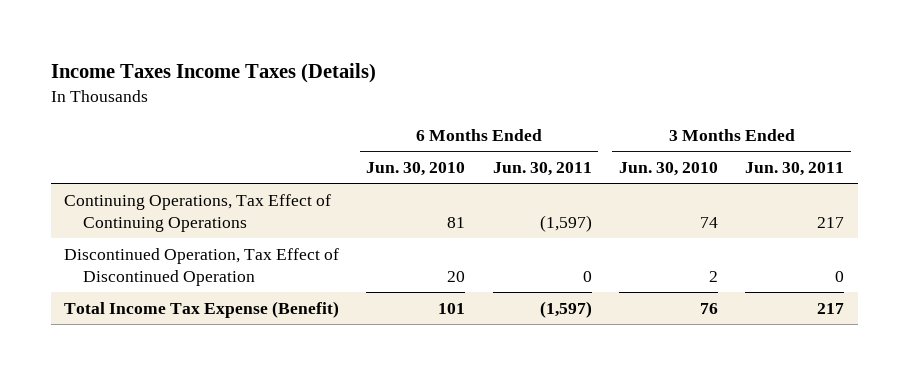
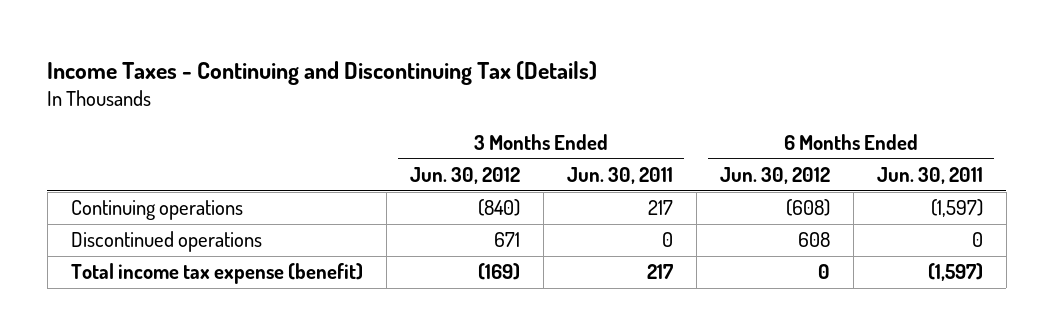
[50,62,376,83] Income Taxes Income Taxes (Details) -> [47,60,598,85] Income Taxes - Continuing and Discontinuing Tax (Details)
[366,161,466,176] Jun. 30, 2010 -> none
[618,161,718,176] Jun. 30, 2010 -> none
none -> [409,167,520,185] Jun. 30, 2012
none -> [719,167,830,185] Jun. 30, 2012
[64,193,332,232] Continuing Operations, Tax Effect of Continuing Operations -> [70,200,243,221] Continuing operations
[64,247,340,286] Discontinued Operation, Tax Effect of Discontinued Operation -> [70,231,262,253] Discontinued operations
[64,300,340,318] Total Income Tax Expense (Benefit) -> [70,263,363,285] Total income tax expense (benefit)

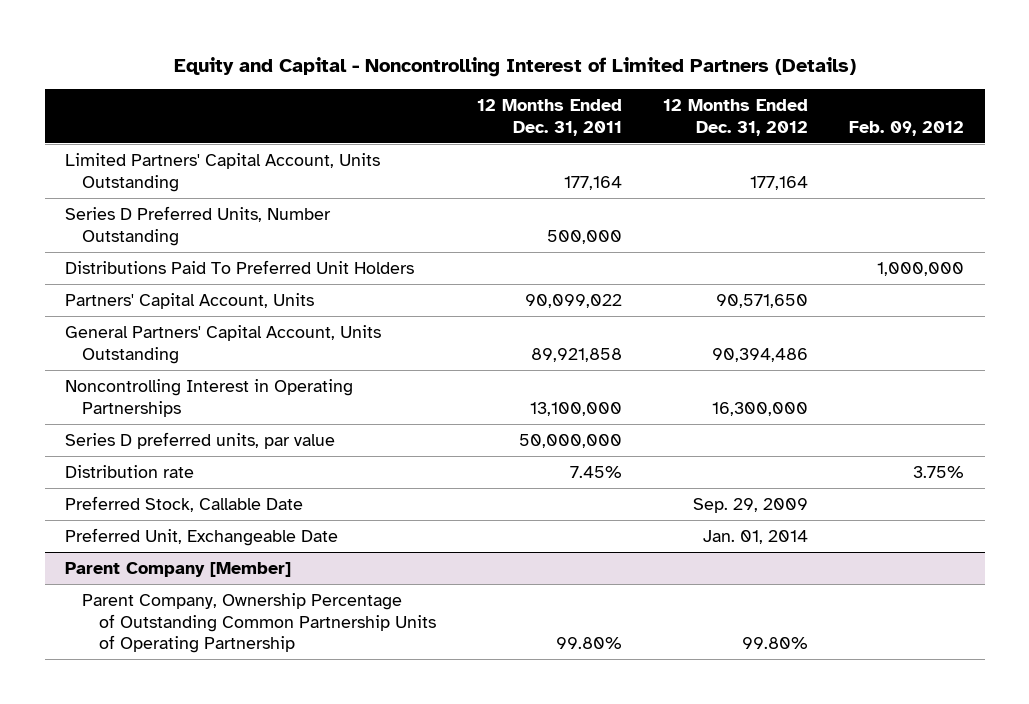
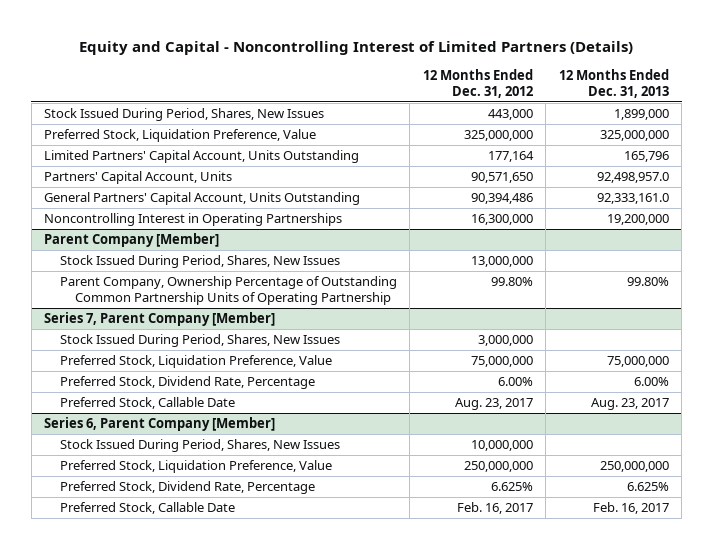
[477,99,623,136] 12 Months Ended Dec. 31, 2011 -> none
[849,120,965,136] Feb. 09, 2012 -> none
none -> [558,68,669,99] 12 Months Ended Dec. 31, 2013
none -> [44,108,325,122] Stock Issued During Period, Shares, New Issues
none -> [44,129,317,143] Preferred Stock, Liquidation Preference, Value
[65,206,332,246] Series D Preferred Units, Number Outstanding -> none
[65,260,415,275] Distributions Paid To Preferred Unit Holders -> none
[65,432,336,450] Series D preferred units, par value -> none
[65,465,195,479] Distribution rate -> none
[65,496,304,513] Preferred Stock, Callable Date -> none
[65,528,339,547] Preferred Unit, Exchangeable Date -> none
none -> [59,255,340,269] Stock Issued During Period, Shares, New Issues
none -> [44,312,276,327] Series 7, Parent Company [Member]
none -> [59,334,340,348] Stock Issued During Period, Shares, New Issues
none -> [59,355,332,369] Preferred Stock, Liquidation Preference, Value
none -> [59,376,315,390] Preferred Stock, Dividend Rate, Percentage
none -> [59,397,235,410] Preferred Stock, Callable Date
none -> [44,417,276,432] Series 6, Parent Company [Member]
none -> [59,439,340,453] Stock Issued During Period, Shares, New Issues
none -> [59,460,332,474] Preferred Stock, Liquidation Preference, Value
none -> [59,481,315,495] Preferred Stock, Dividend Rate, Percentage
none -> [59,502,235,515] Preferred Stock, Callable Date

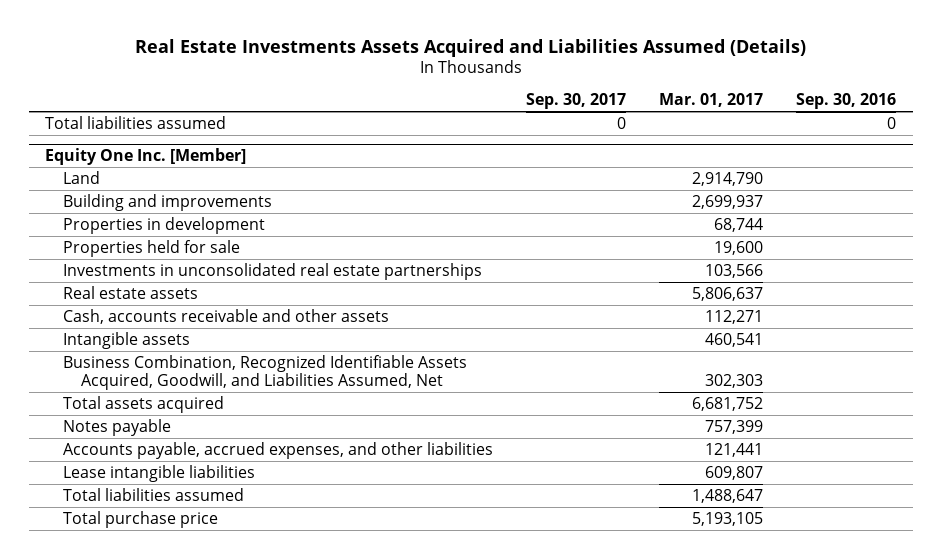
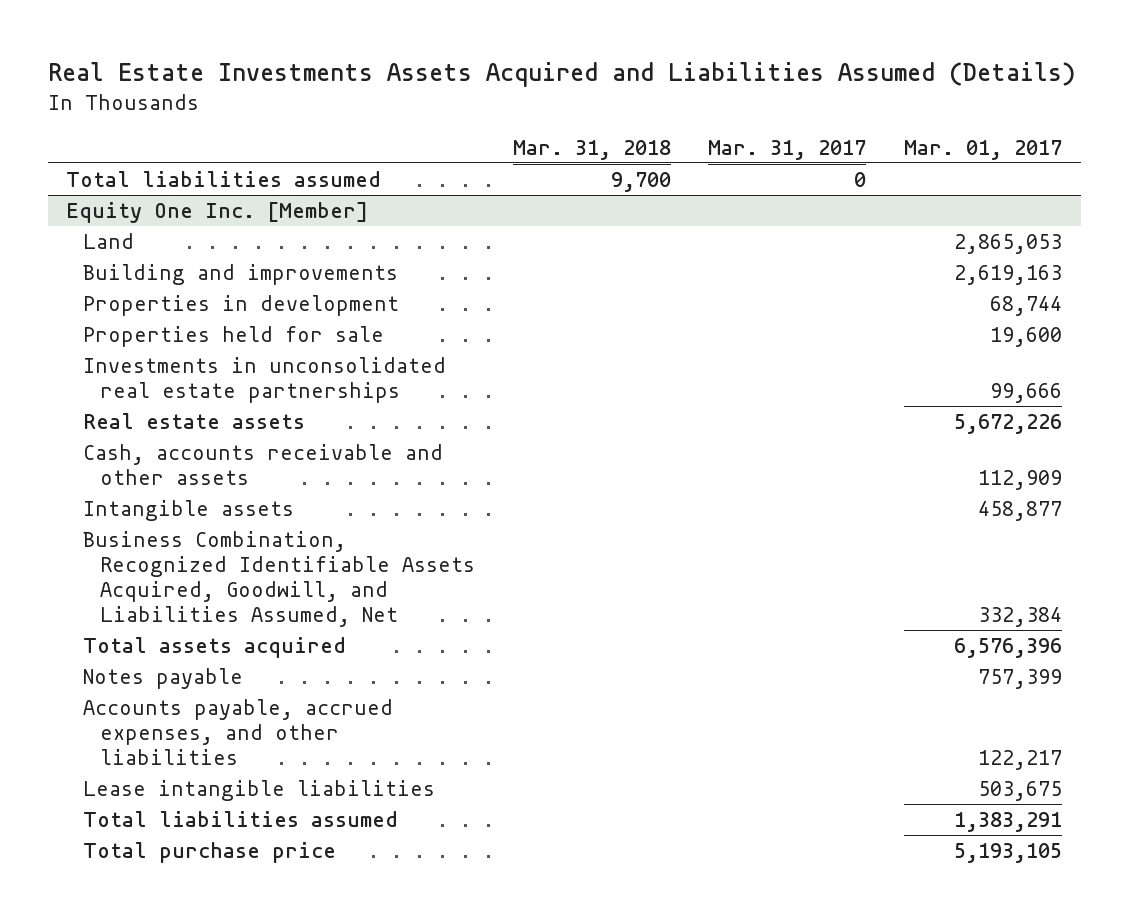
[526,93,627,110] Sep. 30, 2017 -> none
[796,93,897,110] Sep. 30, 2016 -> none
none -> [512,139,671,160] Mar. 31, 2018
none -> [708,139,867,160] Mar. 31, 2017
[692,171,764,186] 2,914,790 -> [953,233,1062,254] 2,865,053
[692,194,764,209] 2,699,937 -> [953,264,1062,285] 2,619,163
[705,263,764,278] 103,566 -> [989,382,1062,403] 99,666
[692,286,764,301] 5,806,637 -> [953,413,1062,434] 5,672,226
[705,309,764,324] 112,271 -> [977,469,1062,490] 112,909
[705,332,764,347] 460,541 -> [977,500,1062,521] 458,877
[705,374,764,389] 302,303 -> [977,607,1062,628] 332,384
[692,396,764,411] 6,681,752 -> [953,637,1062,658] 6,576,396
[705,442,764,457] 121,441 -> [977,750,1062,771] 122,217
[705,465,764,480] 609,807 -> [977,780,1062,801] 503,675
[692,488,764,503] 1,488,647 -> [953,811,1062,832] 1,383,291

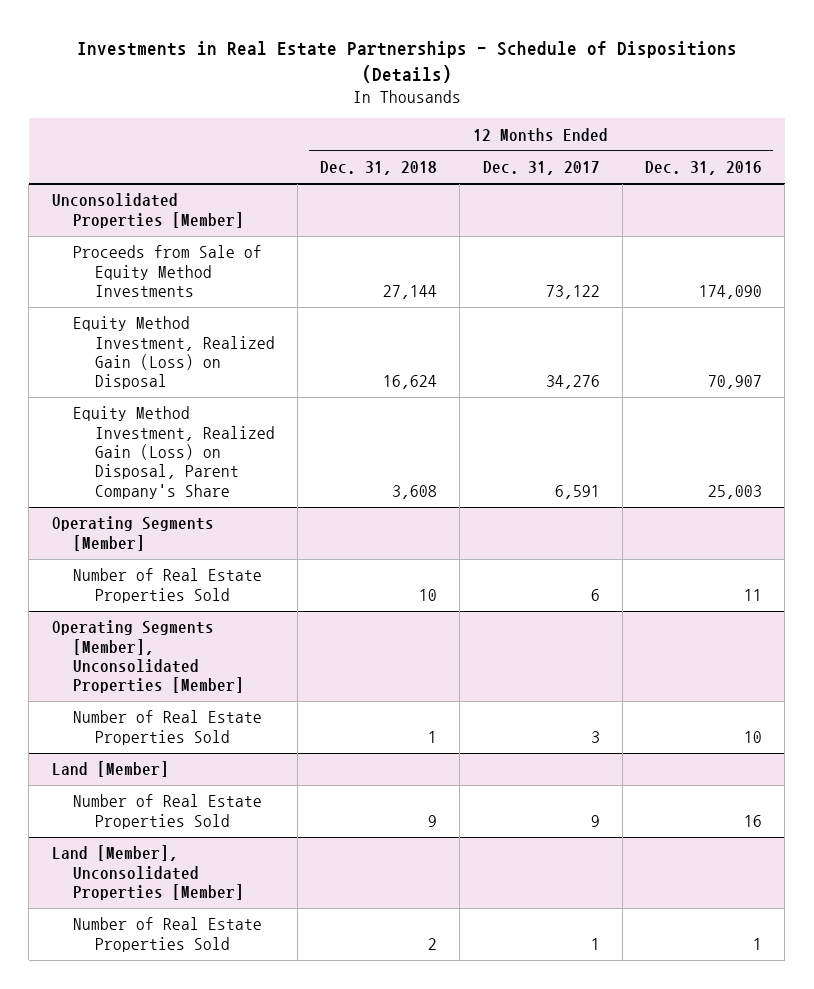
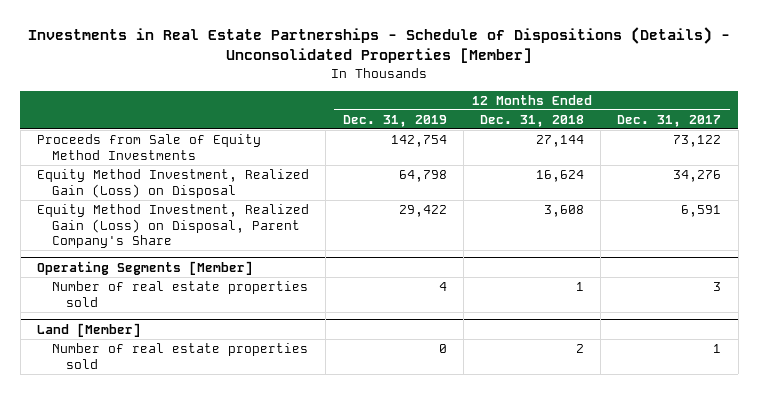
[76,41,737,83] Investments in Real Estate Partnerships - Schedule of Dispositions (Details) -> [28,27,731,64] Investments in Real Estate Partnerships - Schedule of Dispositions (Details) - Unconsolidated Properties [Member]
[645,161,763,176] Dec. 31, 2016 -> none
none -> [342,114,447,127] Dec. 31, 2019
[51,193,245,228] Unconsolidated Properties [Member] -> none
[51,620,245,694] Operating Segments [Member], Unconsolidated Properties [Member] -> none
[73,710,263,745] Number of Real Estate Properties Sold -> none
[73,568,263,603] Number of Real Estate Properties Sold -> [51,281,308,307] Number of real estate properties sold
[419,588,438,601] 10 -> [575,282,584,292] 1
[590,588,600,601] 6 -> [713,282,722,292] 3
[51,845,245,901] Land [Member], Unconsolidated Properties [Member] -> none
[73,917,263,952] Number of Real Estate Properties Sold -> none
[73,794,263,829] Number of Real Estate Properties Sold -> [51,343,308,369] Number of real estate properties sold
[428,814,438,827] 9 -> [575,344,584,354] 2
[590,814,600,827] 9 -> [713,344,722,354] 1

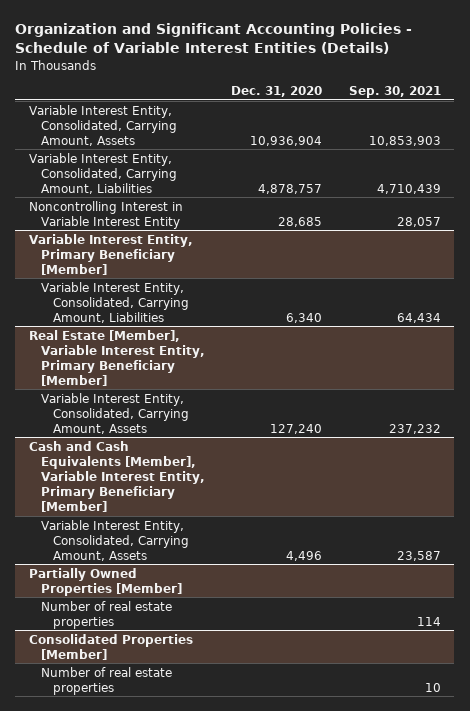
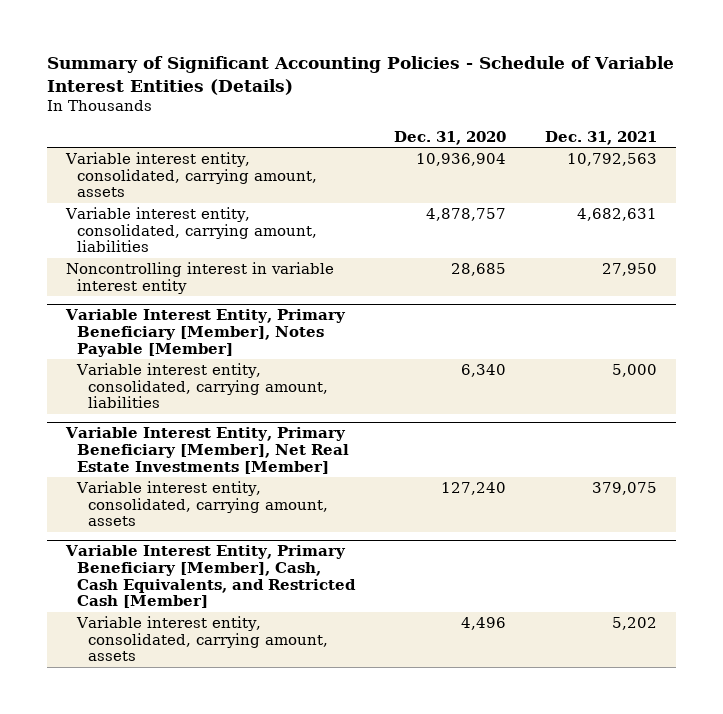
[15,23,413,55] Organization and Significant Accounting Policies - Schedule of Variable Interest Entities (Details) -> [46,56,674,95] Summary of Significant Accounting Policies - Schedule of Variable Interest Entities (Details)
[349,86,442,99] Sep. 30, 2021 -> none
none -> [544,130,657,145] Dec. 31, 2021
[28,567,182,596] Partially Owned Properties [Member] -> none
[40,600,172,629] Number of real estate properties -> none
[28,633,193,660] Consolidated Properties [Member] -> none
[40,666,172,695] Number of real estate properties -> none
[28,104,177,146] Variable Interest Entity, Consolidated, Carrying Amount, Assets -> [65,152,318,198] Variable interest entity, consolidated, carrying amount, assets
[28,152,177,194] Variable Interest Entity, Consolidated, Carrying Amount, Liabilities -> [65,207,318,253] Variable interest entity, consolidated, carrying amount, liabilities
[28,200,183,229] Noncontrolling Interest in Variable Interest Entity -> [66,262,335,294] Noncontrolling interest in variable interest entity
[28,233,193,275] Variable Interest Entity, Primary Beneficiary [Member] -> [65,309,347,357] Variable Interest Entity, Primary Beneficiary [Member], Notes Payable [Member]
[40,281,189,323] Variable Interest Entity, Consolidated, Carrying Amount, Liabilities -> [76,363,328,409] Variable interest entity, consolidated, carrying amount, liabilities
[28,329,205,386] Real Estate [Member], Variable Interest Entity, Primary Beneficiary [Member] -> [65,427,350,474] Variable Interest Entity, Primary Beneficiary [Member], Net Real Estate Investments [Member]
[40,392,189,434] Variable Interest Entity, Consolidated, Carrying Amount, Assets -> [76,481,328,527] Variable interest entity, consolidated, carrying amount, assets
[28,440,205,512] Cash and Cash Equivalents [Member], Variable Interest Entity, Primary Beneficiary [Member] -> [65,545,357,609] Variable Interest Entity, Primary Beneficiary [Member], Cash, Cash Equivalents, and Restricted Cash [Member]
[40,519,189,561] Variable Interest Entity, Consolidated, Carrying Amount, Assets -> [76,616,328,662] Variable interest entity, consolidated, carrying amount, assets

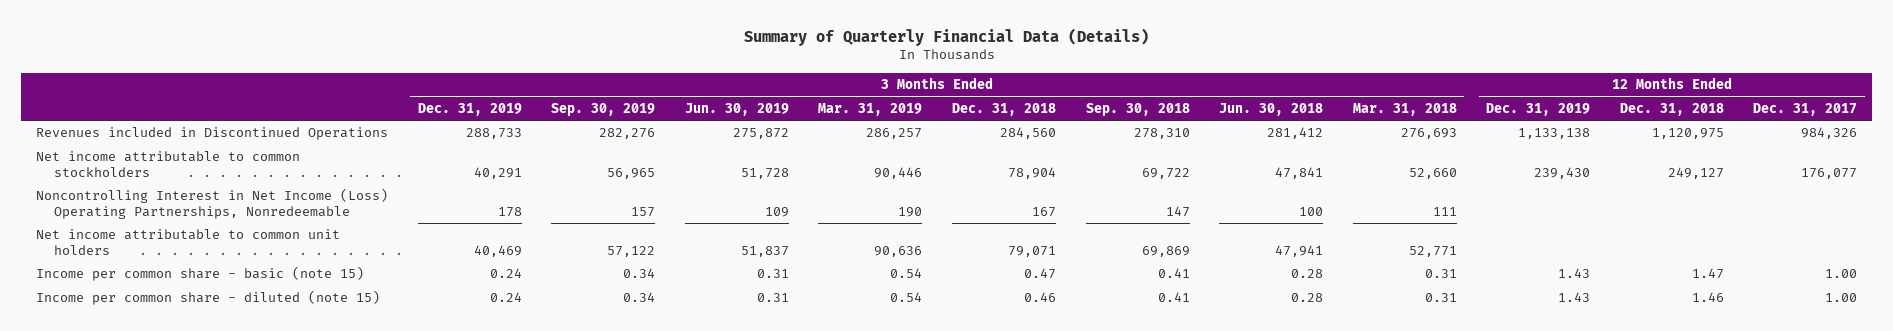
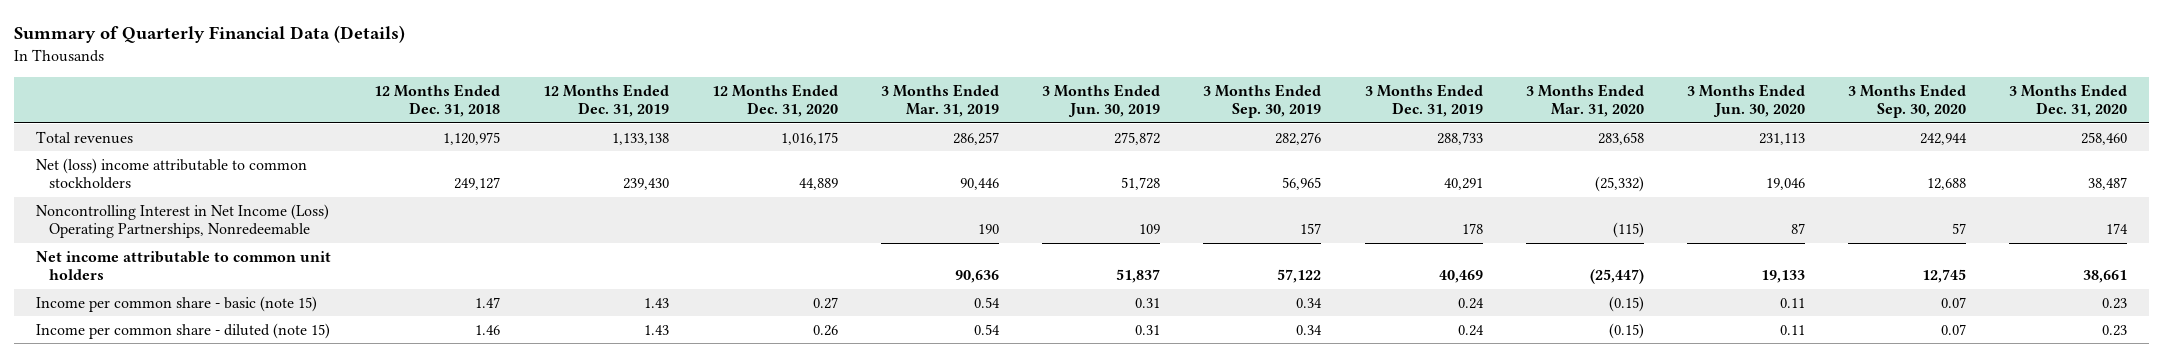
[951,102,1056,116] Dec. 31, 2018 -> none
[1085,102,1190,116] Sep. 30, 2018 -> none
[1219,102,1324,116] Jun. 30, 2018 -> none
[1352,102,1457,116] Mar. 31, 2018 -> none
[1753,102,1858,116] Dec. 31, 2017 -> none
none -> [712,83,839,118] 12 Months Ended Dec. 31, 2020
none -> [1525,83,1644,118] 3 Months Ended Mar. 31, 2020
none -> [1686,83,1805,118] 3 Months Ended Jun. 30, 2020
none -> [1847,83,1966,119] 3 Months Ended Sep. 30, 2020
none -> [2008,83,2127,118] 3 Months Ended Dec. 31, 2020
[36,127,389,141] Revenues included in Discontinued Operations -> [35,130,133,144] Total revenues
[36,151,301,177] Net income attributable to common stockholders -> [35,157,307,190] Net (loss) income attributable to common stockholders

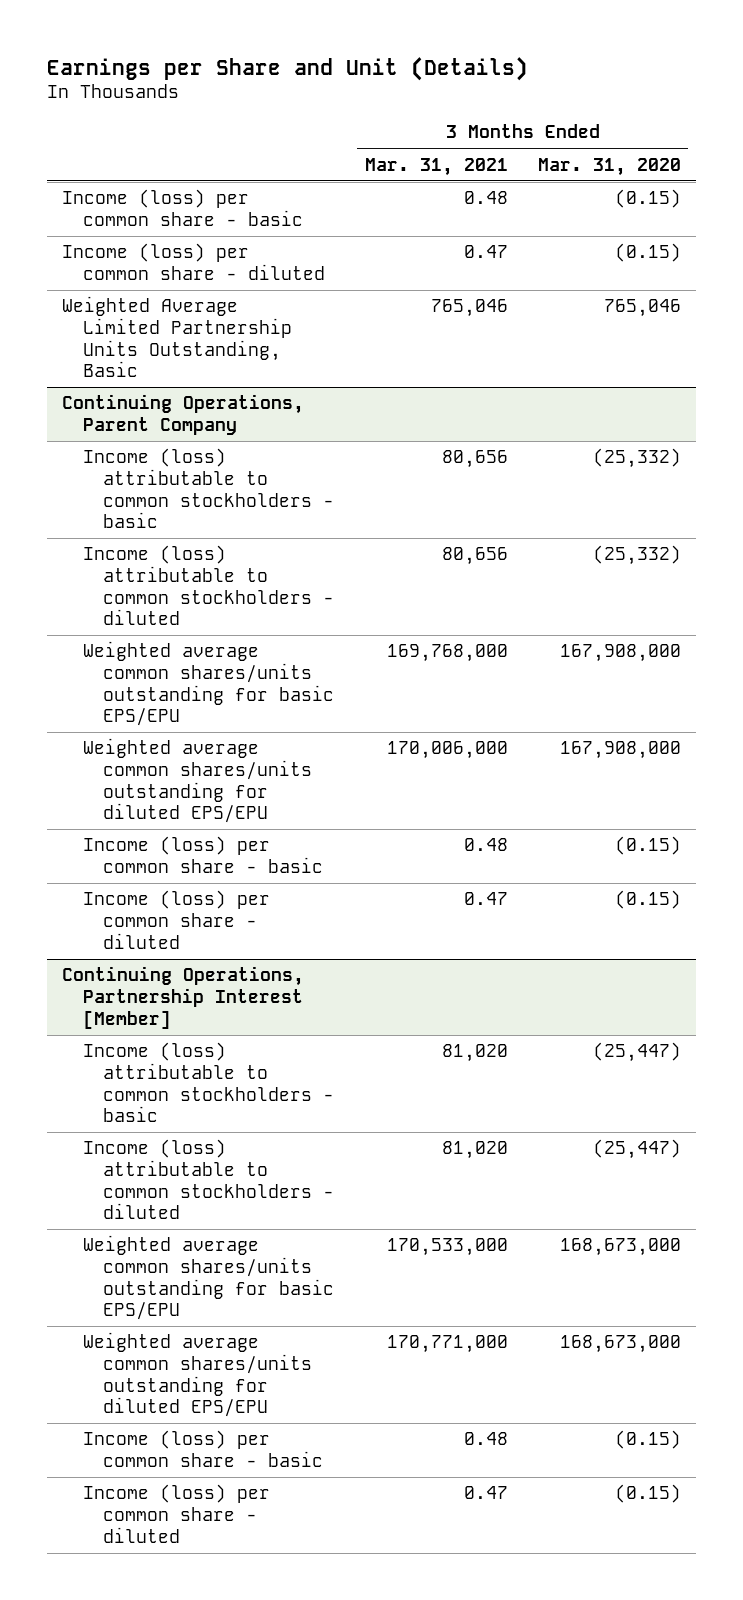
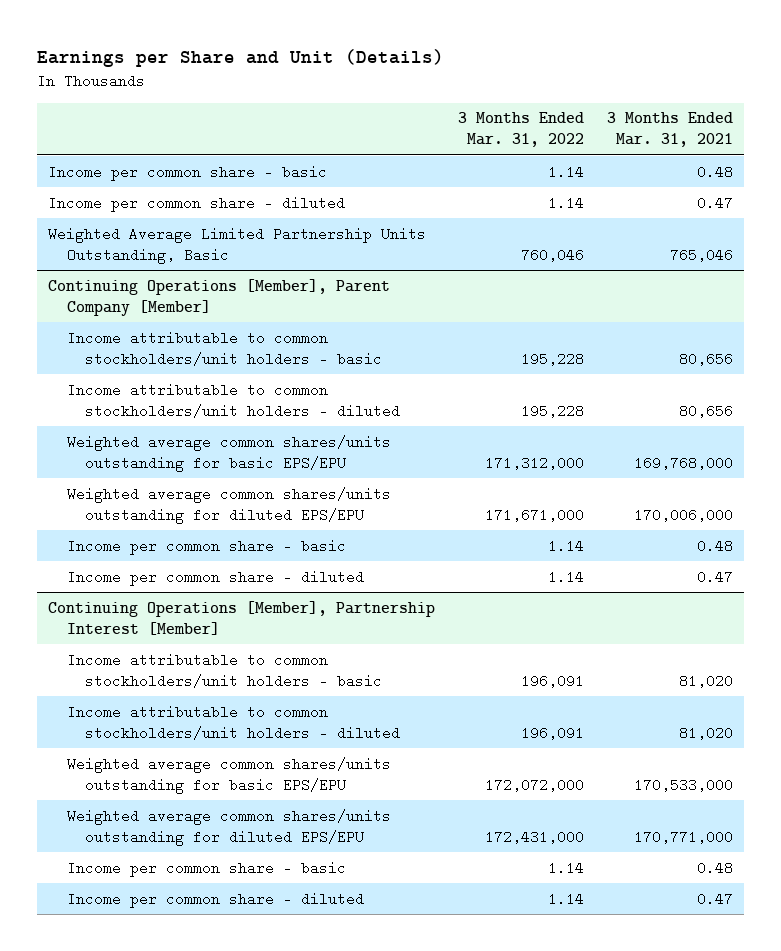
[537,157,681,176] Mar. 31, 2020 -> none
none -> [458,112,585,148] 3 Months Ended Mar. 31, 2022
[62,189,303,226] Income (loss) per common share - basic -> [48,164,328,181] Income per common share - basic
[62,243,325,280] Income (loss) per common share - diluted -> [48,195,346,212] Income per common share - diluted
[62,394,305,435] Continuing Operations, Parent Company -> [48,278,391,316] Continuing Operations [Member], Parent Company [Member]
[82,448,335,529] Income (loss) attributable to common stockholders - basic -> [66,330,383,366] Income attributable to common stockholders/unit holders - basic
[82,545,335,626] Income (loss) attributable to common stockholders - diluted -> [66,382,401,418] Income attributable to common stockholders/unit holders - diluted
[82,836,324,873] Income (loss) per common share - basic -> [66,538,346,555] Income per common share - basic
[82,890,270,949] Income (loss) per common share - diluted -> [66,569,364,586] Income per common share - diluted
[62,966,305,1029] Continuing Operations, Partnership Interest [Member] -> [48,600,436,635] Continuing Operations [Member], Partnership Interest [Member]
[82,1042,335,1123] Income (loss) attributable to common stockholders - basic -> [66,652,383,688] Income attributable to common stockholders/unit holders - basic
[82,1139,335,1220] Income (loss) attributable to common stockholders - diluted -> [66,704,401,740] Income attributable to common stockholders/unit holders - diluted
[82,1430,324,1467] Income (loss) per common share - basic -> [66,860,346,877] Income per common share - basic
[82,1484,270,1543] Income (loss) per common share - diluted -> [66,891,364,908] Income per common share - diluted

